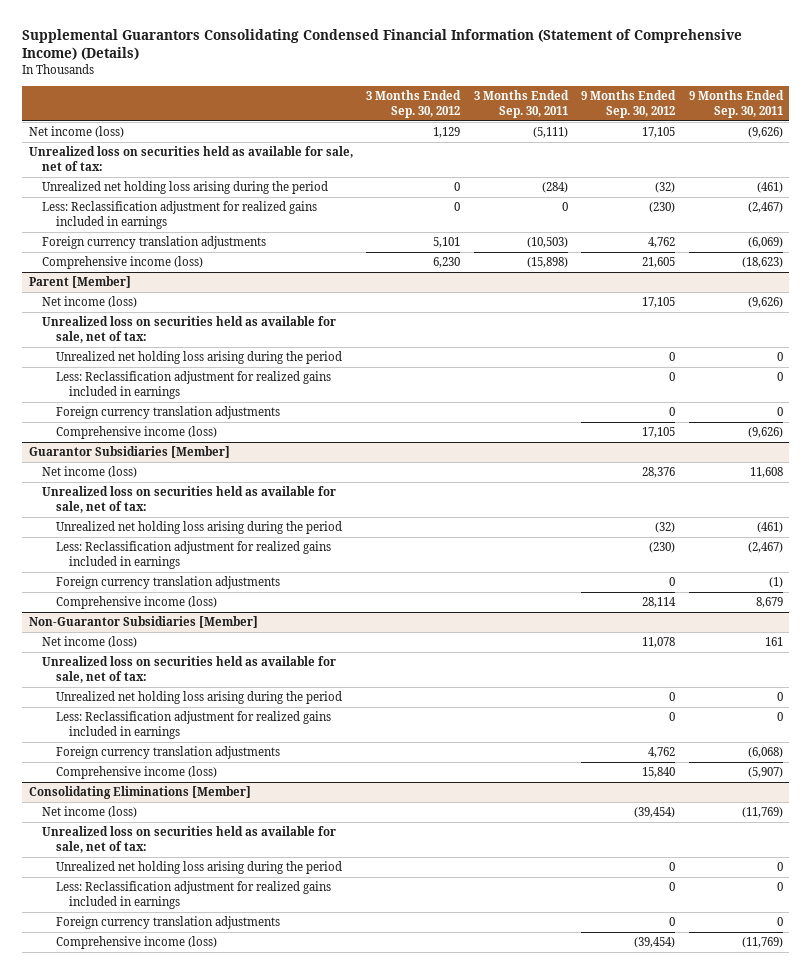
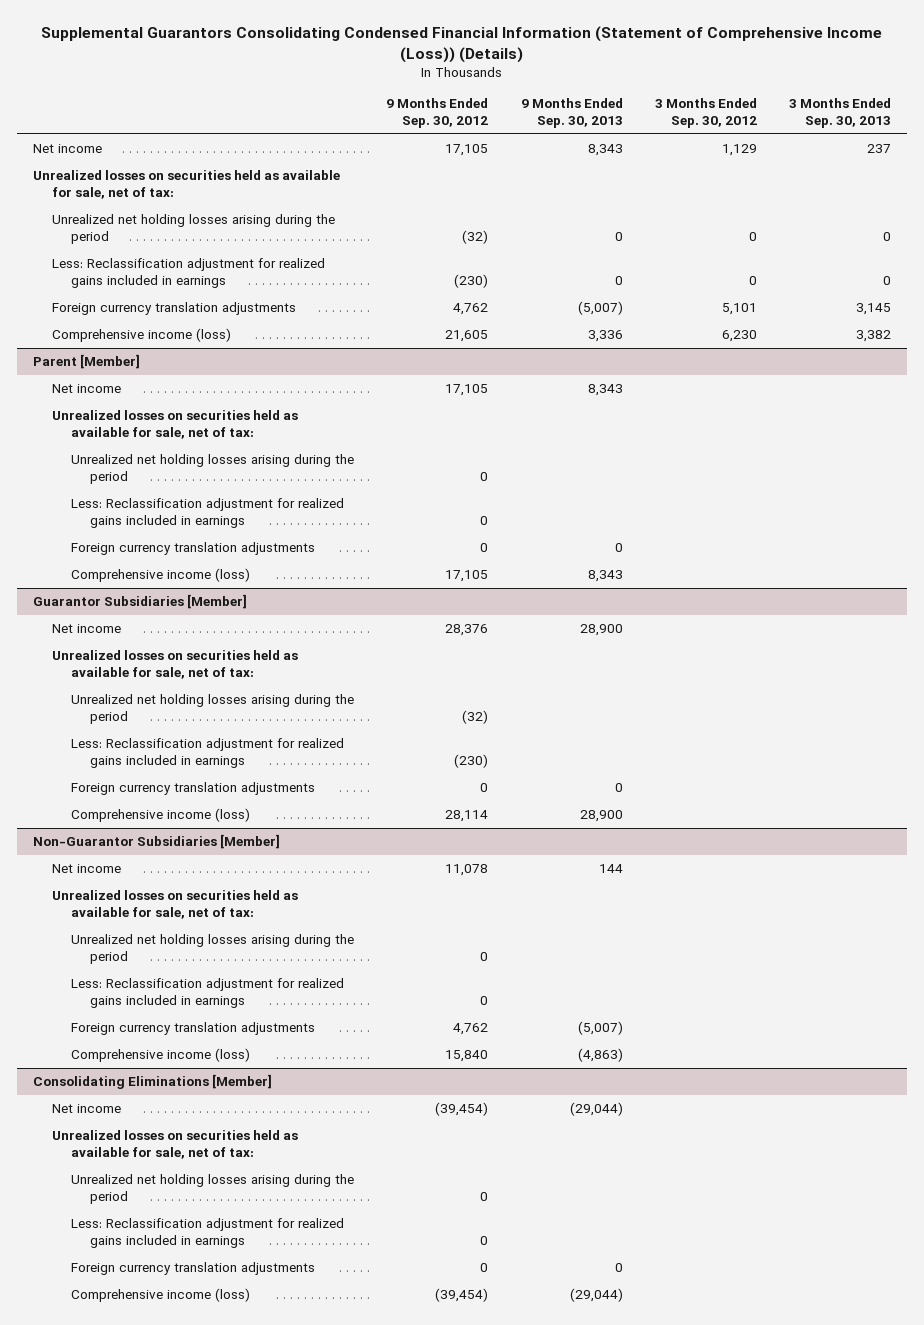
[22,29,743,61] Supplemental Guarantors Consolidating Condensed Financial Information (Statement of Comprehensive Income) (Details) -> [41,25,883,63] Supplemental Guarantors Consolidating Condensed Financial Information (Statement of Comprehensive Income (Loss)) (Details)
[473,89,569,118] 3 Months Ended Sep. 30, 2011 -> none
[688,89,784,118] 9 Months Ended Sep. 30, 2011 -> none
none -> [520,98,623,128] 9 Months Ended Sep. 30, 2013
none -> [789,98,892,128] 3 Months Ended Sep. 30, 2013
[28,126,124,139] Net income (loss) -> [33,144,103,154] Net income
[28,146,353,172] Unrealized loss on securities held as available for sale, net of tax: -> [33,170,341,199] Unrealized losses on securities held as available for sale, net of tax:
[42,181,329,195] Unrealized net holding loss arising during the period -> [52,214,336,244] Unrealized net holding losses arising during the period
[42,296,138,309] Net income (loss) -> [52,384,122,394] Net income
[42,316,337,344] Unrealized loss on securities held as available for sale, net of tax: -> [52,410,299,439] Unrealized losses on securities held as available for sale, net of tax:
[55,351,342,365] Unrealized net holding loss arising during the period -> [71,454,355,484] Unrealized net holding losses arising during the period
[42,466,138,479] Net income (loss) -> [52,624,122,634] Net income
[42,486,337,514] Unrealized loss on securities held as available for sale, net of tax: -> [52,650,299,679] Unrealized losses on securities held as available for sale, net of tax:
[55,521,342,535] Unrealized net holding loss arising during the period -> [71,694,355,724] Unrealized net holding losses arising during the period
[42,636,138,649] Net income (loss) -> [52,864,122,874] Net income
[42,656,337,684] Unrealized loss on securities held as available for sale, net of tax: -> [52,890,299,919] Unrealized losses on securities held as available for sale, net of tax:
[55,691,342,705] Unrealized net holding loss arising during the period -> [71,934,355,964] Unrealized net holding losses arising during the period
[42,806,138,819] Net income (loss) -> [52,1104,122,1114] Net income
[42,826,337,854] Unrealized loss on securities held as available for sale, net of tax: -> [52,1130,299,1159] Unrealized losses on securities held as available for sale, net of tax:
[55,861,342,875] Unrealized net holding loss arising during the period -> [71,1174,355,1204] Unrealized net holding losses arising during the period

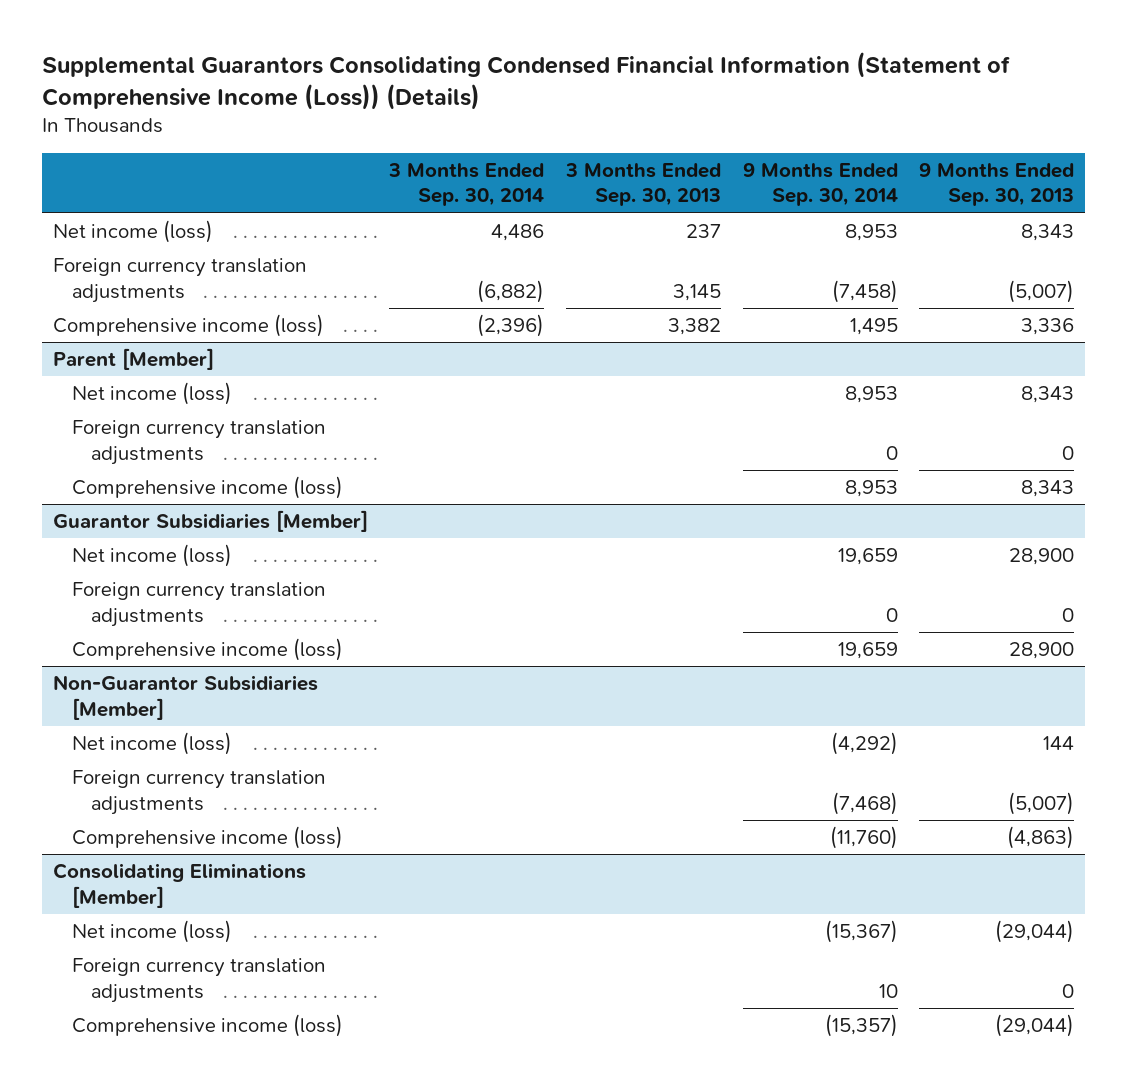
[386,98,489,128] 9 Months Ended Sep. 30, 2012 -> none
[654,98,757,128] 3 Months Ended Sep. 30, 2012 -> none
none -> [388,162,545,207] 3 Months Ended Sep. 30, 2014
none -> [742,162,898,207] 9 Months Ended Sep. 30, 2014
[33,170,341,199] Unrealized losses on securities held as available for sale, net of tax: -> none
[52,214,336,244] Unrealized net holding losses arising during the period -> none
[52,258,326,288] Less: Reclassification adjustment for realized gains included in earnings -> none
[33,144,103,154] Net income -> [52,220,213,244] Net income (loss)
[52,410,299,439] Unrealized losses on securities held as available for sale, net of tax: -> none
[71,454,355,484] Unrealized net holding losses arising during the period -> none
[71,498,345,528] Less: Reclassification adjustment for realized gains included in earnings -> none
[52,384,122,394] Net income -> [71,382,232,406] Net income (loss)
[52,650,299,679] Unrealized losses on securities held as available for sale, net of tax: -> none
[71,694,355,724] Unrealized net holding losses arising during the period -> none
[71,738,345,768] Less: Reclassification adjustment for realized gains included in earnings -> none
[52,624,122,634] Net income -> [71,544,232,568] Net income (loss)
[52,890,299,919] Unrealized losses on securities held as available for sale, net of tax: -> none
[71,934,355,964] Unrealized net holding losses arising during the period -> none
[71,978,345,1008] Less: Reclassification adjustment for realized gains included in earnings -> none
[52,864,122,874] Net income -> [71,732,232,756] Net income (loss)
[52,1130,299,1159] Unrealized losses on securities held as available for sale, net of tax: -> none
[71,1174,355,1204] Unrealized net holding losses arising during the period -> none
[71,1218,345,1248] Less: Reclassification adjustment for realized gains included in earnings -> none
[52,1104,122,1114] Net income -> [71,920,232,944] Net income (loss)

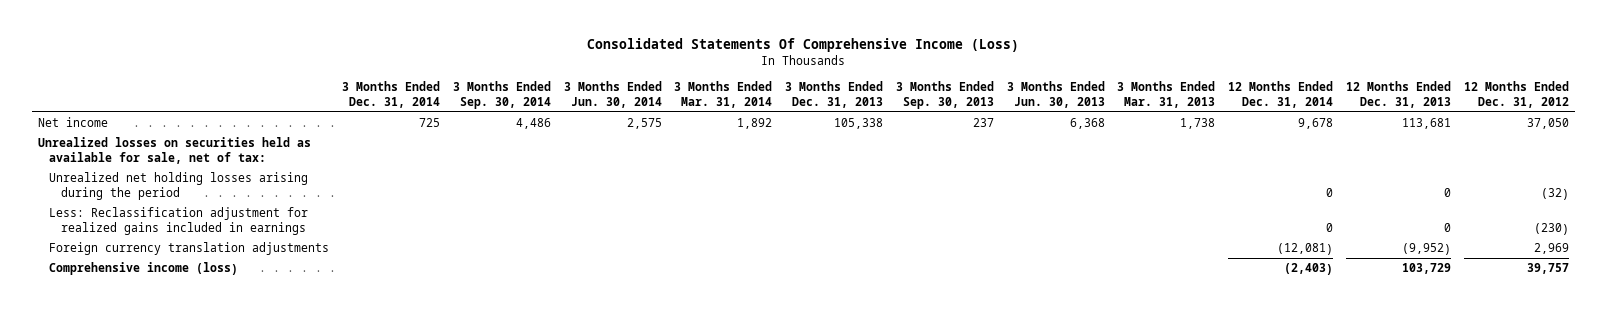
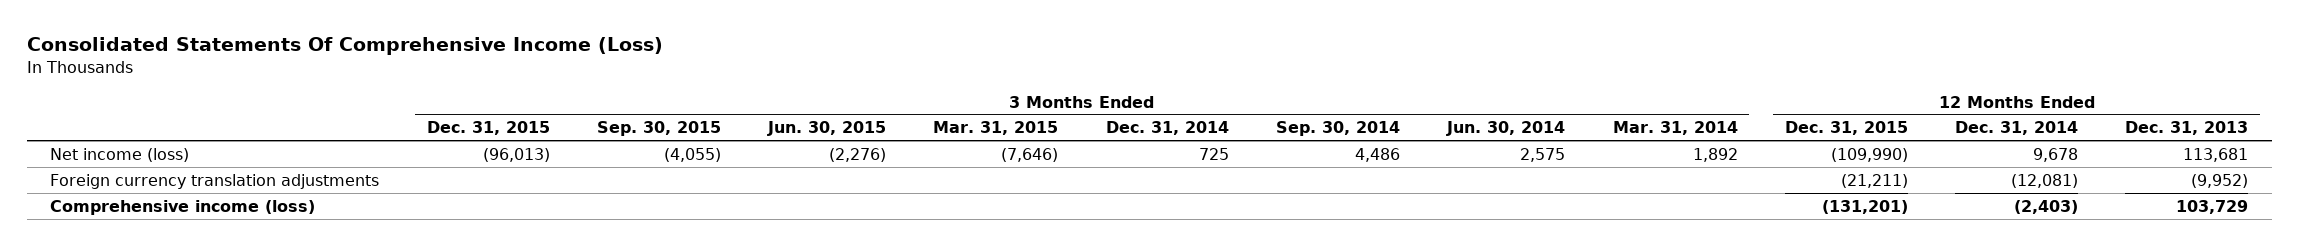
[785,80,884,108] 3 Months Ended Dec. 31, 2013 -> none
[895,80,994,109] 3 Months Ended Sep. 30, 2013 -> none
[1006,80,1105,108] 3 Months Ended Jun. 30, 2013 -> none
[1117,80,1216,108] 3 Months Ended Mar. 31, 2013 -> none
[1463,80,1569,108] 12 Months Ended Dec. 31, 2012 -> none
none -> [426,121,550,136] Dec. 31, 2015
none -> [596,121,721,137] Sep. 30, 2015
none -> [767,121,887,137] Jun. 30, 2015
none -> [933,121,1059,136] Mar. 31, 2015
none -> [1784,121,1908,136] Dec. 31, 2015
[38,137,312,165] Unrealized losses on securities held as available for sale, net of tax: -> none
[49,172,309,201] Unrealized net holding losses arising during the period -> none
[49,207,309,236] Less: Reclassification adjustment for realized gains included in earnings -> none
[38,117,109,128] Net income -> [50,147,190,162] Net income (loss)

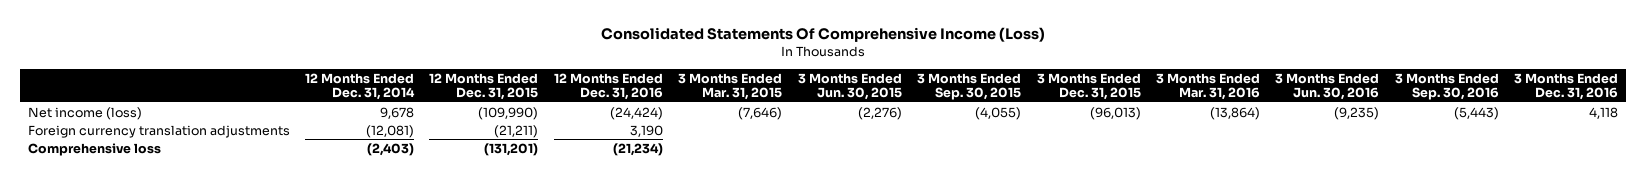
[1105,121,1229,136] Dec. 31, 2014 -> none
[1276,121,1401,137] Sep. 30, 2014 -> none
[1446,121,1566,137] Jun. 30, 2014 -> none
[1612,121,1738,136] Mar. 31, 2014 -> none
[2125,121,2249,136] Dec. 31, 2013 -> none
none -> [553,72,663,101] 12 Months Ended Dec. 31, 2016
none -> [1156,72,1261,101] 3 Months Ended Mar. 31, 2016
none -> [1275,72,1380,101] 3 Months Ended Jun. 30, 2016
none -> [1394,72,1499,101] 3 Months Ended Sep. 30, 2016
none -> [1514,72,1619,101] 3 Months Ended Dec. 31, 2016
[50,199,316,215] Comprehensive income (loss) -> [27,142,161,156] Comprehensive loss

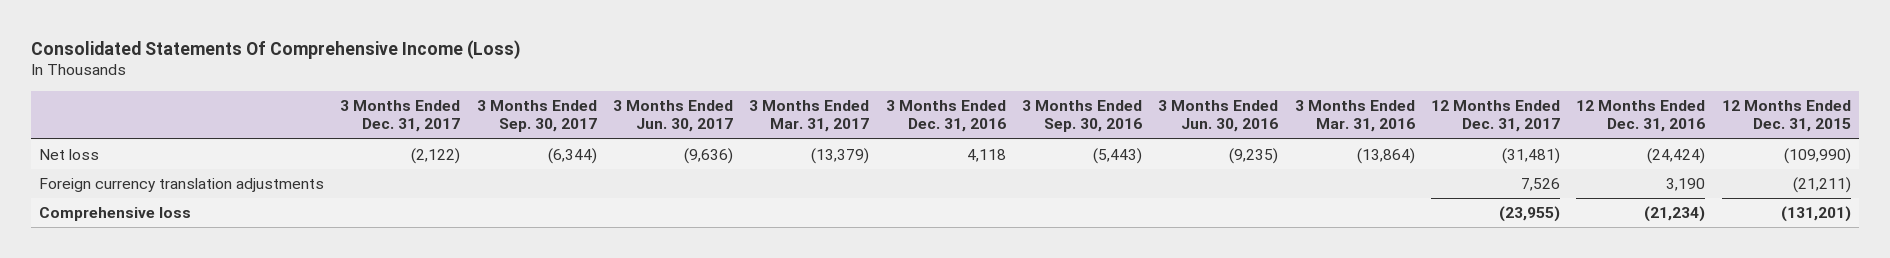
[305,72,416,101] 12 Months Ended Dec. 31, 2014 -> none
[678,72,783,101] 3 Months Ended Mar. 31, 2015 -> none
[797,72,902,101] 3 Months Ended Jun. 30, 2015 -> none
[917,72,1022,101] 3 Months Ended Sep. 30, 2015 -> none
[1036,72,1141,101] 3 Months Ended Dec. 31, 2015 -> none
none -> [340,99,461,133] 3 Months Ended Dec. 31, 2017
none -> [476,99,597,133] 3 Months Ended Sep. 30, 2017
none -> [613,99,734,133] 3 Months Ended Jun. 30, 2017
none -> [749,99,870,133] 3 Months Ended Mar. 31, 2017
none -> [1431,99,1561,133] 12 Months Ended Dec. 31, 2017
[27,106,142,120] Net income (loss) -> [39,149,100,161] Net loss

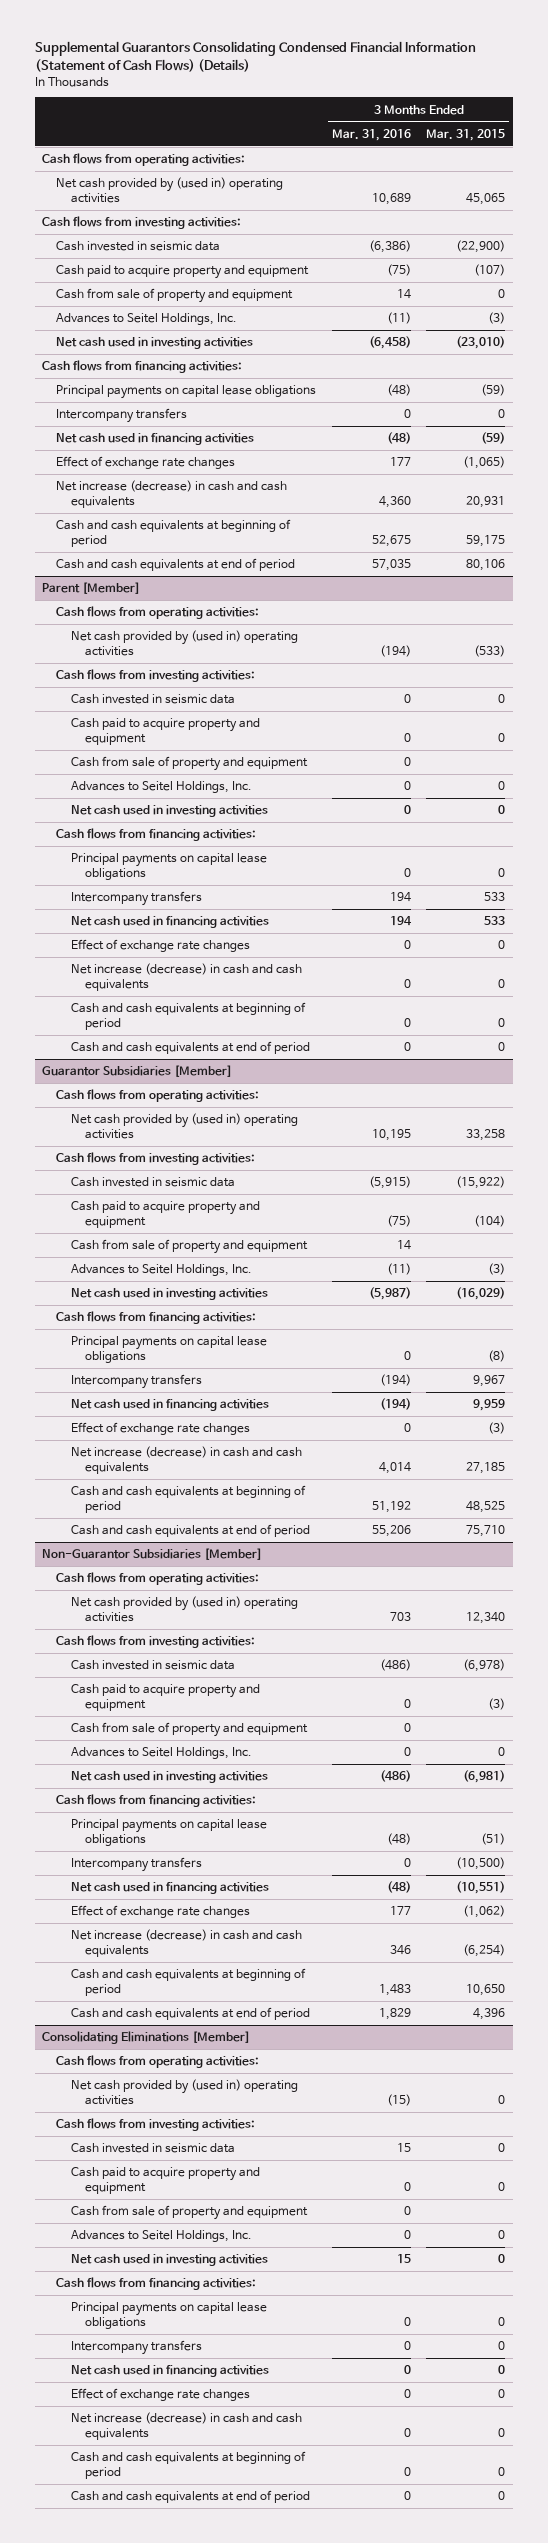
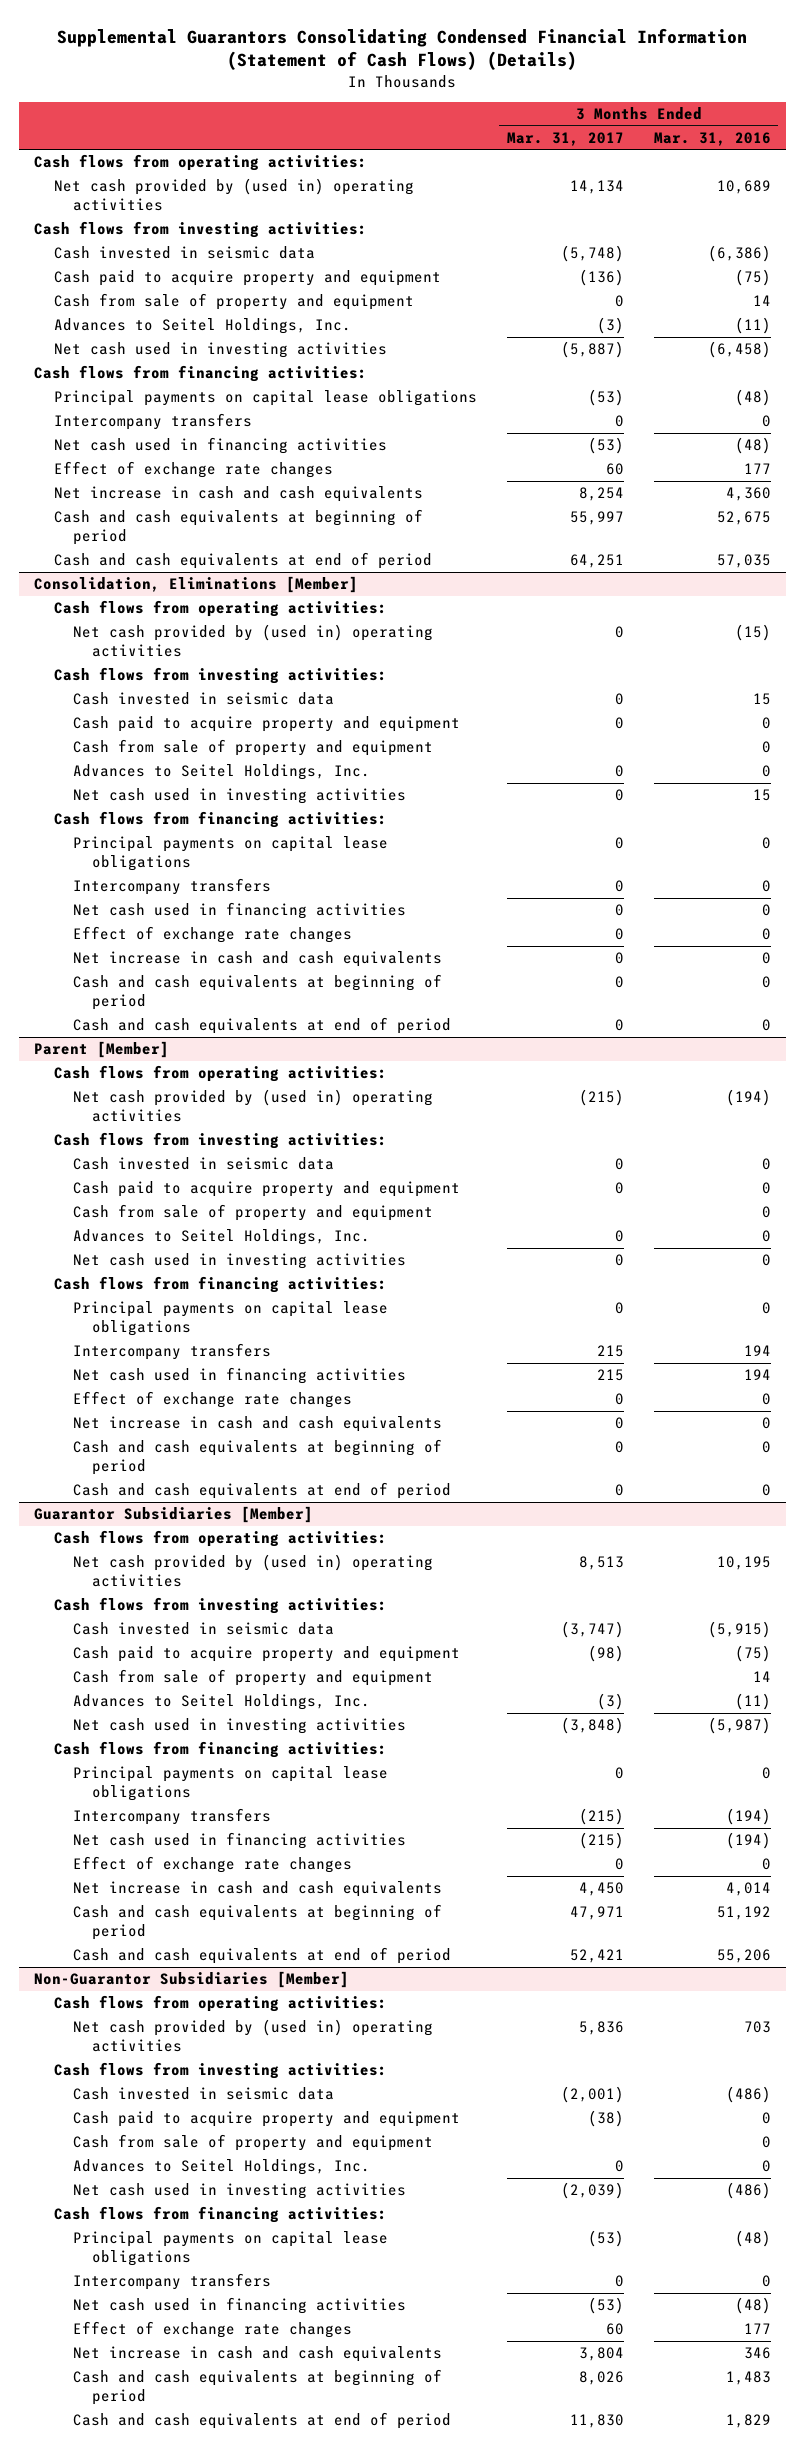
[426,128,506,141] Mar. 31, 2015 -> none
none -> [506,131,624,146] Mar. 31, 2017
[56,480,288,509] Net increase (decrease) in cash and cash equivalents -> [53,486,423,503] Net increase in cash and cash equivalents
none -> [34,576,359,594] Consolidation, Eliminations [Member]
none -> [53,600,387,618] Cash flows from operating activities:
none -> [72,624,433,658] Net cash provided by (used in) operating activities
none -> [53,667,387,685] Cash flows from investing activities:
none -> [72,692,334,706] Cash invested in seismic data
none -> [72,716,460,733] Cash paid to acquire property and equipment
none -> [72,739,433,757] Cash from sale of property and equipment
none -> [72,764,370,781] Advances to Seitel Holdings, Inc.
none -> [72,788,406,805] Net cash used in investing activities
none -> [53,811,387,829] Cash flows from financing activities:
none -> [72,836,388,872] Principal payments on capital lease obligations
none -> [72,878,271,896] Intercompany transfers
none -> [72,902,406,920] Net cash used in financing activities
none -> [72,926,352,944] Effect of exchange rate changes
none -> [72,951,442,968] Net increase in cash and cash equivalents
none -> [72,974,442,1011] Cash and cash equivalents at beginning of period
none -> [72,1017,451,1035] Cash and cash equivalents at end of period
[70,963,302,992] Net increase (decrease) in cash and cash equivalents -> [72,1416,442,1433] Net increase in cash and cash equivalents
[70,1446,302,1475] Net increase (decrease) in cash and cash equivalents -> [72,1881,442,1898] Net increase in cash and cash equivalents
[70,1929,302,1958] Net increase (decrease) in cash and cash equivalents -> [72,2346,442,2363] Net increase in cash and cash equivalents
[42,2031,251,2045] Consolidating Eliminations [Member] -> none
[56,2055,260,2069] Cash flows from operating activities: -> none
[70,2079,298,2106] Net cash provided by (used in) operating activities -> none
[56,2118,256,2132] Cash flows from investing activities: -> none
[70,2143,235,2154] Cash invested in seismic data -> none
[70,2167,260,2195] Cash paid to acquire property and equipment -> none
[70,2205,308,2221] Cash from sale of property and equipment -> none
[70,2230,252,2243] Advances to Seitel Holdings, Inc. -> none
[70,2254,268,2267] Net cash used in investing activities -> none
[56,2277,257,2291] Cash flows from financing activities: -> none
[70,2302,267,2330] Principal payments on capital lease obligations -> none
[70,2340,202,2356] Intercompany transfers -> none
[70,2365,269,2378] Net cash used in financing activities -> none
[70,2388,250,2402] Effect of exchange rate changes -> none
[70,2412,302,2441] Net increase (decrease) in cash and cash equivalents -> none
[70,2451,306,2480] Cash and cash equivalents at beginning of period -> none
[70,2490,310,2504] Cash and cash equivalents at end of period -> none

